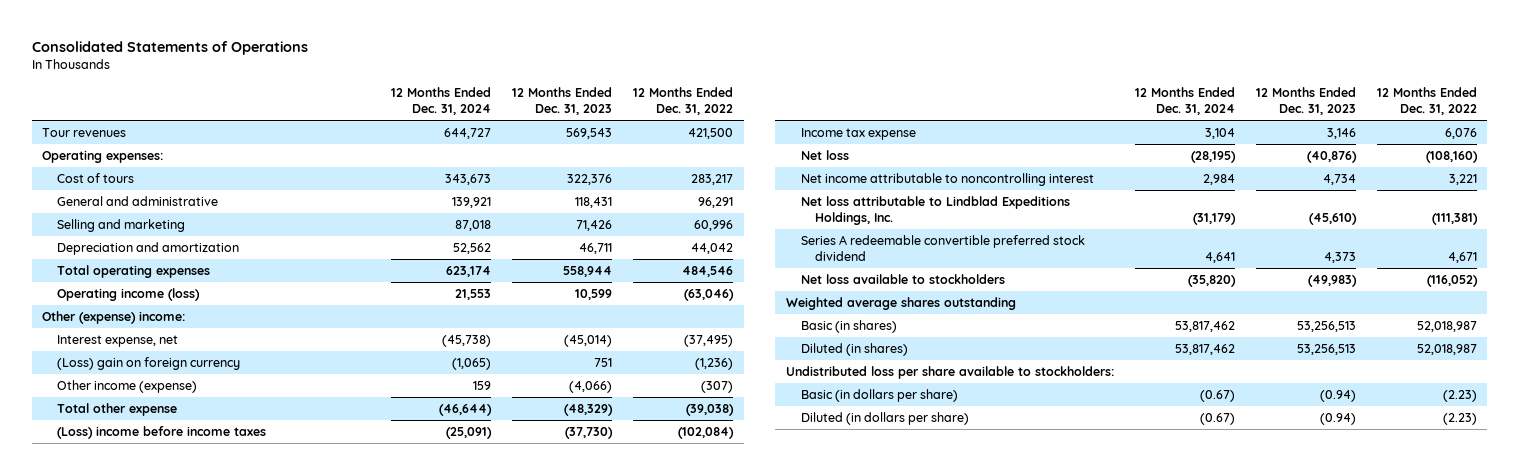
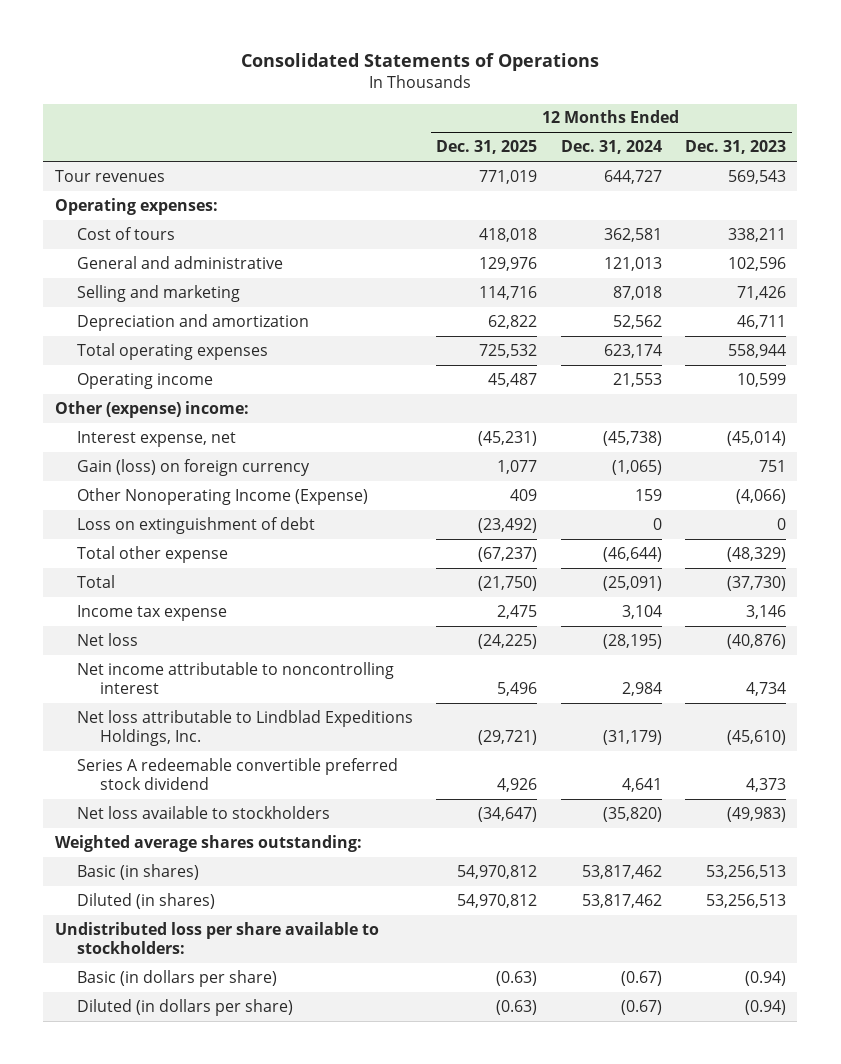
[633,87,734,116] 12 Months Ended Dec. 31, 2022 -> none
none -> [436,140,538,155] Dec. 31, 2025
[445,173,492,185] 343,673 -> [603,227,662,242] 362,581
[567,173,613,185] 322,376 -> [727,227,786,242] 338,211
[452,196,492,208] 139,921 -> [603,256,662,271] 121,013
[575,196,613,208] 118,431 -> [727,256,786,271] 102,596
[57,287,201,301] Operating income (loss) -> [77,372,214,389] Operating income
[57,356,241,370] (Loss) gain on foreign currency -> [77,458,311,476] Gain (loss) on foreign currency
[57,379,198,393] Other income (expense) -> [77,487,369,505] Other Nonoperating Income (Expense)
none -> [77,516,316,534] Loss on extinguishment of debt
[57,425,267,439] (Loss) income before income taxes -> [77,574,116,588] Total
[785,296,1016,310] Weighted average shares outstanding -> [54,834,362,852] Weighted average shares outstanding:

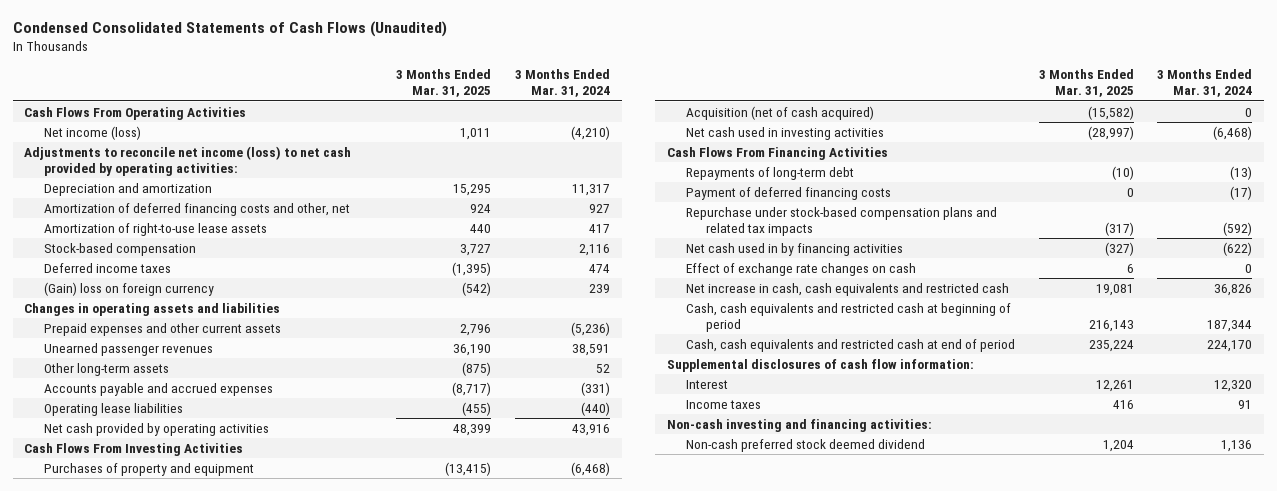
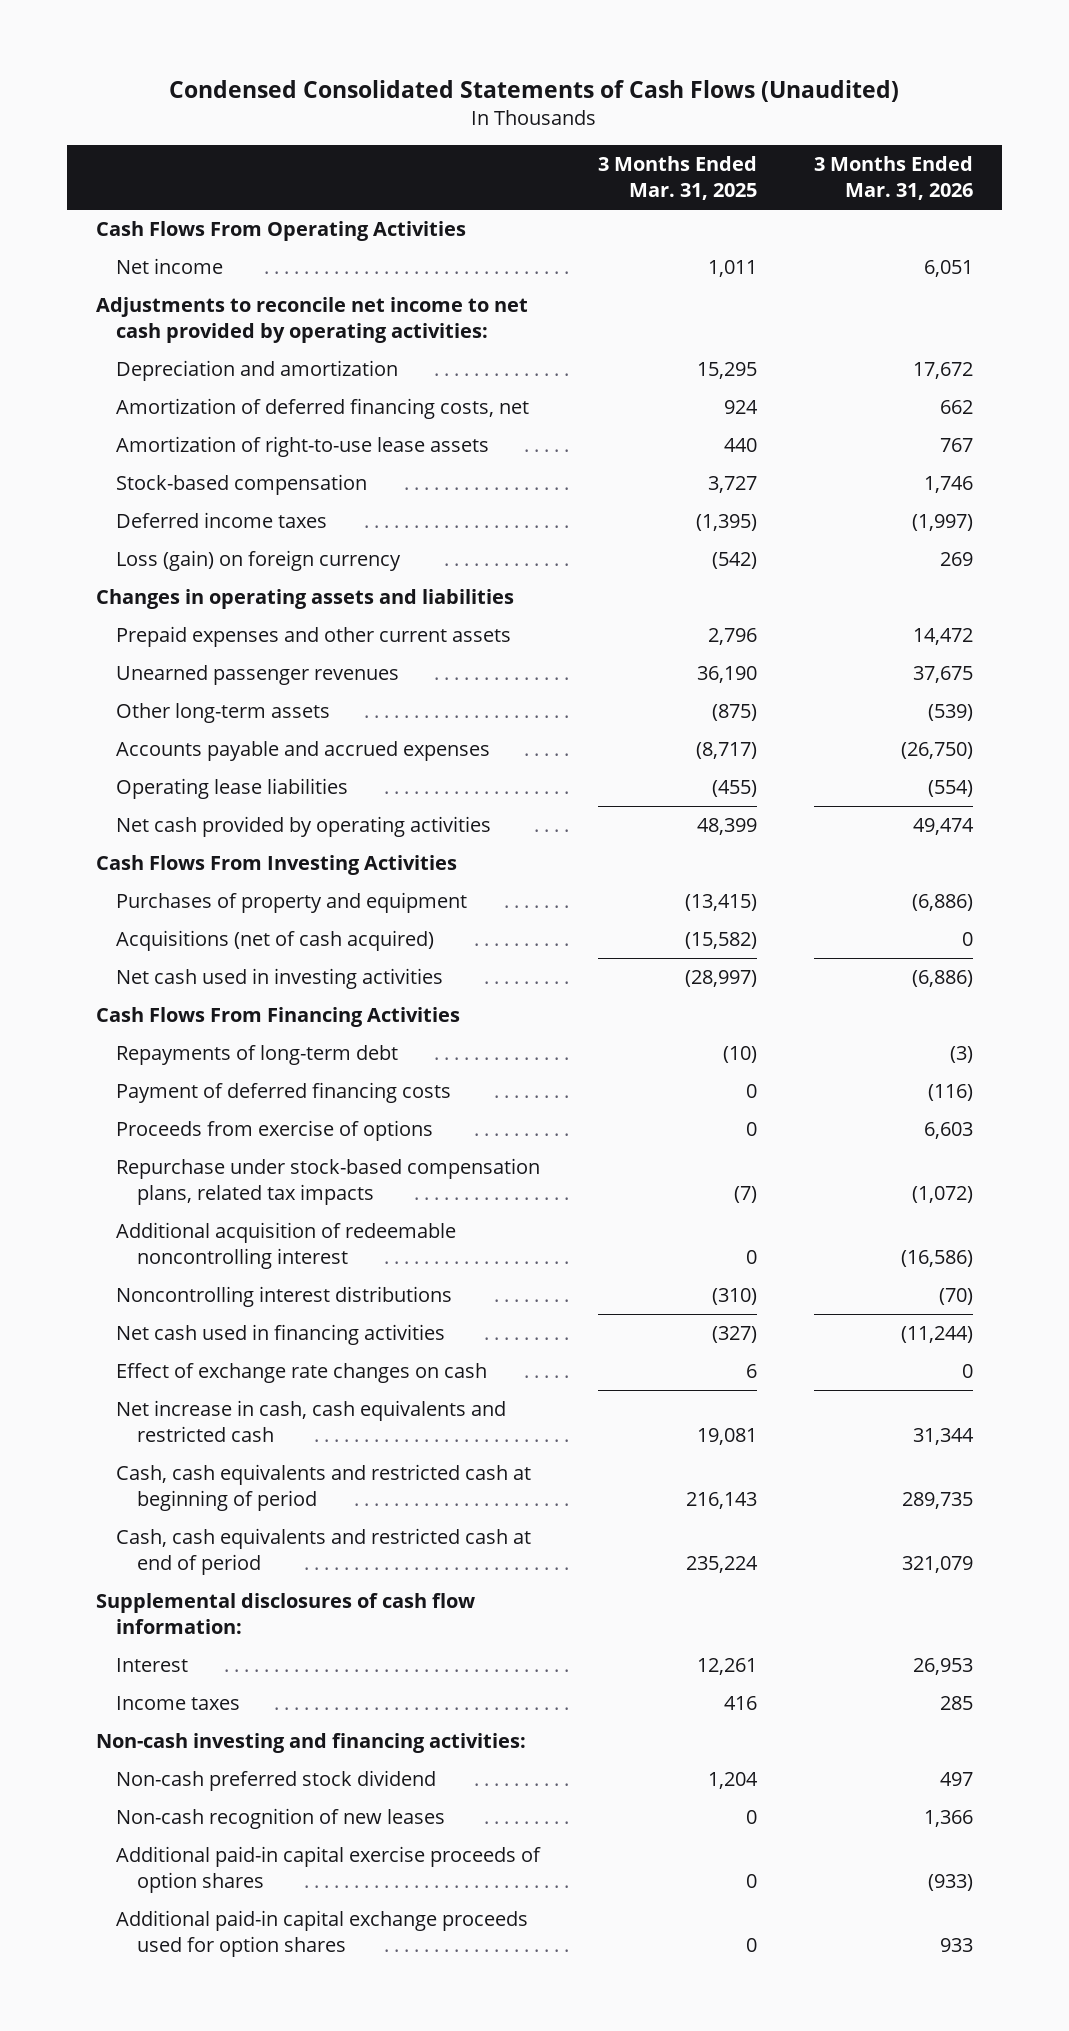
[514,69,610,98] 3 Months Ended Mar. 31, 2024 -> none
none -> [814,156,974,201] 3 Months Ended Mar. 31, 2026
[43,125,141,140] Net income (loss) -> [116,258,224,275] Net income
[24,145,352,177] Adjustments to reconcile net income (loss) to net cash provided by operating activities: -> [95,297,528,344] Adjustments to reconcile net income to net cash provided by operating activities:
[43,202,350,216] Amortization of deferred financing costs and other, net -> [116,398,530,420] Amortization of deferred financing costs, net
[43,281,214,296] (Gain) loss on foreign currency -> [116,550,402,572] Loss (gain) on foreign currency
[686,105,875,120] Acquisition (net of cash acquired) -> [116,930,435,952] Acquisitions (net of cash acquired)
none -> [116,1120,434,1142] Proceeds from exercise of options
[686,206,998,237] Repurchase under stock-based compensation plans and related tax impacts -> [116,1158,541,1206] Repurchase under stock-based compensation plans, related tax impacts
[1104,222,1134,237] (317) -> [733,1186,757,1204] (7)
none -> [116,1222,457,1270] Additional acquisition of redeemable noncontrolling interest
none -> [116,1286,453,1308] Noncontrolling interest distributions
[686,242,904,256] Net cash used in by financing activities -> [116,1324,446,1346] Net cash used in financing activities
[686,438,926,452] Non-cash preferred stock deemed dividend -> [116,1770,437,1792] Non-cash preferred stock dividend
none -> [116,1808,446,1830] Non-cash recognition of new leases
none -> [116,1846,542,1894] Additional paid-in capital exercise proceeds of option shares
none -> [116,1910,529,1958] Additional paid-in capital exchange proceeds used for option shares

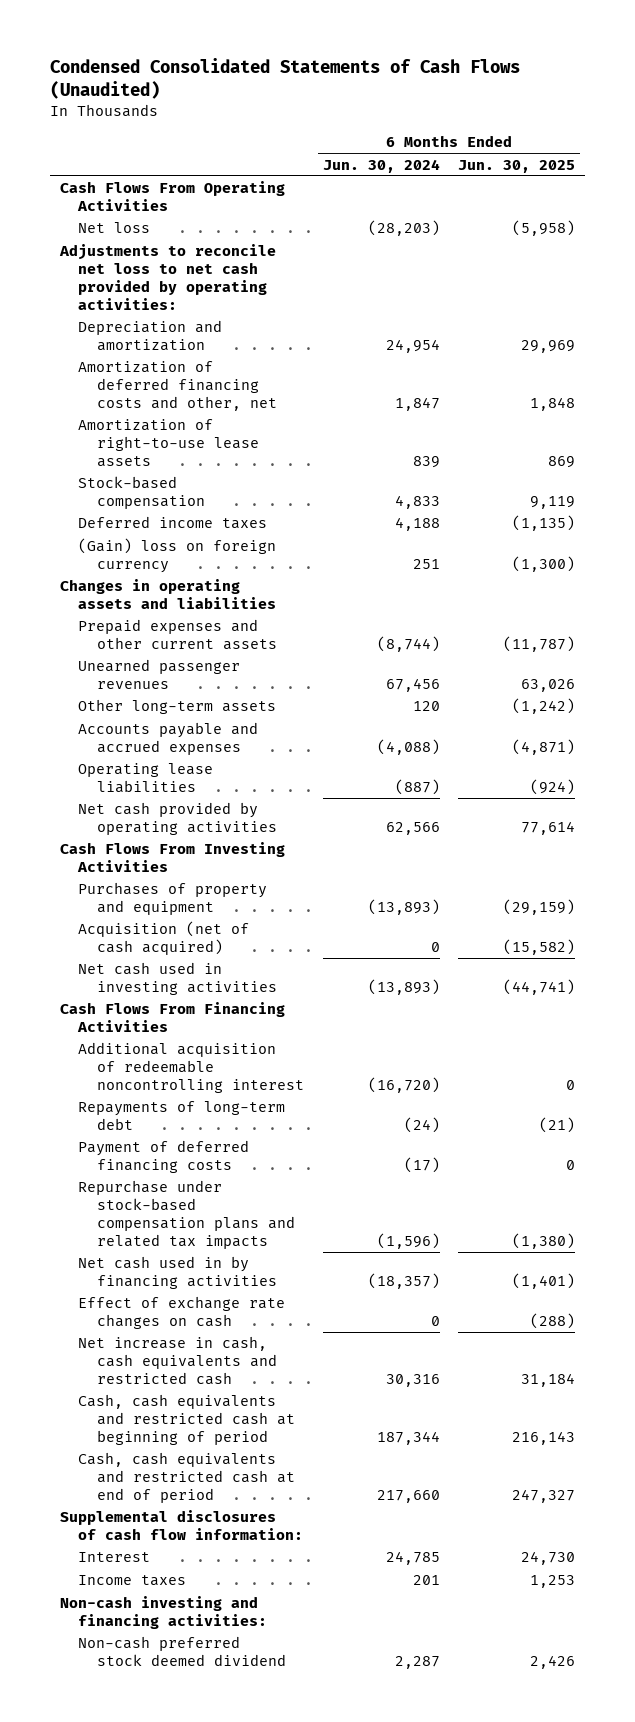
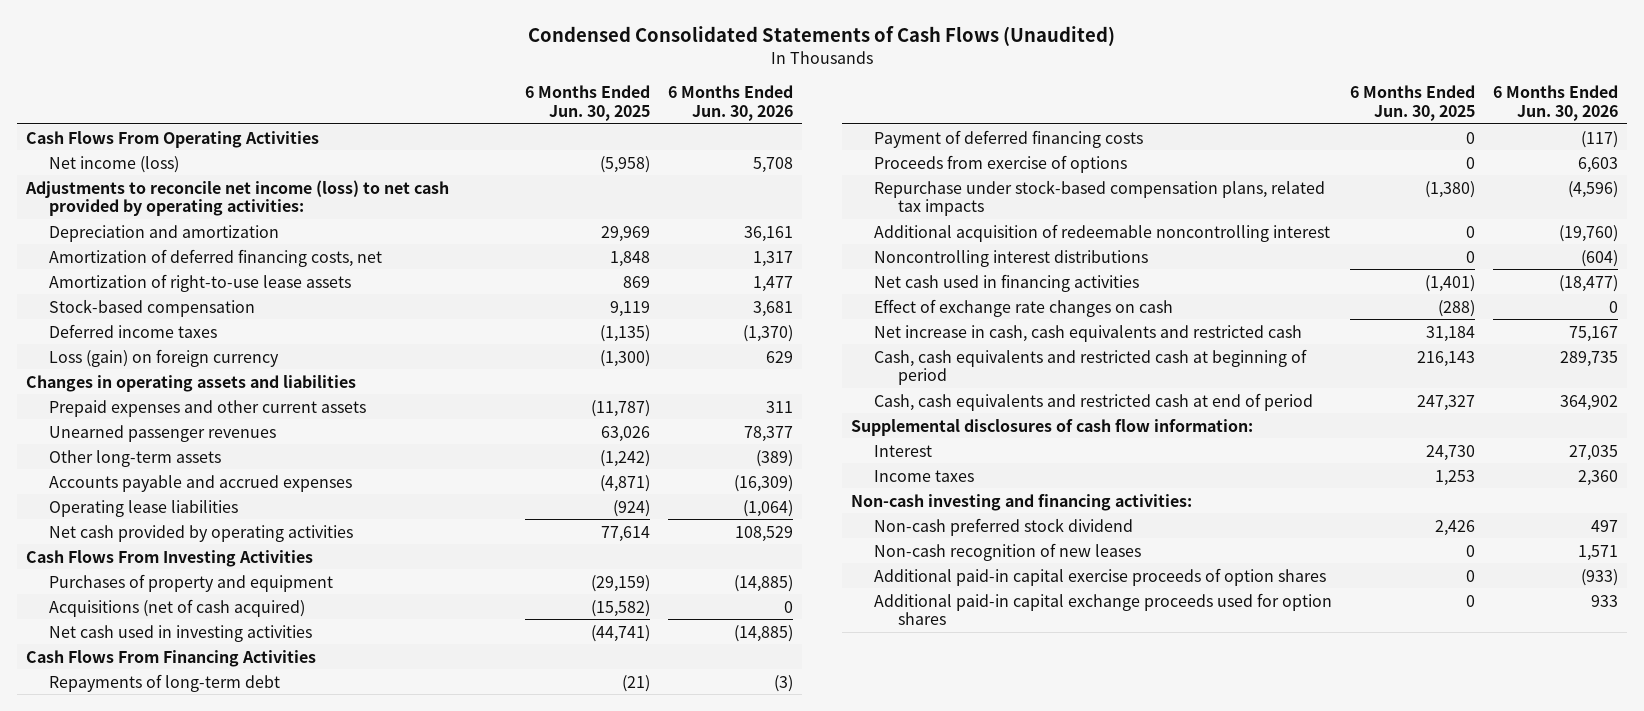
[322,158,440,173] Jun. 30, 2024 -> none
none -> [668,85,794,121] 6 Months Ended Jun. 30, 2026
[78,222,151,234] Net loss -> [49,155,180,173] Net income (loss)
[58,244,276,310] Adjustments to reconcile net loss to net cash provided by operating activities: -> [24,179,449,217] Adjustments to reconcile net income (loss) to net cash provided by operating activities:
[78,361,278,412] Amortization of deferred financing costs and other, net -> [49,248,383,267] Amortization of deferred financing costs, net
[78,538,277,574] (Gain) loss on foreign currency -> [49,348,280,367] Loss (gain) on foreign currency
[78,921,250,956] Acquisition (net of cash acquired) -> [49,598,306,617] Acquisitions (net of cash acquired)
none -> [874,154,1128,173] Proceeds from exercise of options
[78,1180,296,1249] Repurchase under stock-based compensation plans and related tax impacts -> [874,179,1326,217] Repurchase under stock-based compensation plans, related tax impacts
[78,1042,305,1094] Additional acquisition of redeemable noncontrolling interest -> [874,223,1331,242] Additional acquisition of redeemable noncontrolling interest
none -> [874,249,1149,267] Noncontrolling interest distributions
[78,1256,278,1290] Net cash used in by financing activities -> [874,273,1140,292] Net cash used in financing activities
[78,1636,287,1667] Non-cash preferred stock deemed dividend -> [874,517,1134,536] Non-cash preferred stock dividend
none -> [874,542,1142,561] Non-cash recognition of new leases
none -> [874,567,1327,586] Additional paid-in capital exercise proceeds of option shares
none -> [874,592,1333,626] Additional paid-in capital exchange proceeds used for option shares

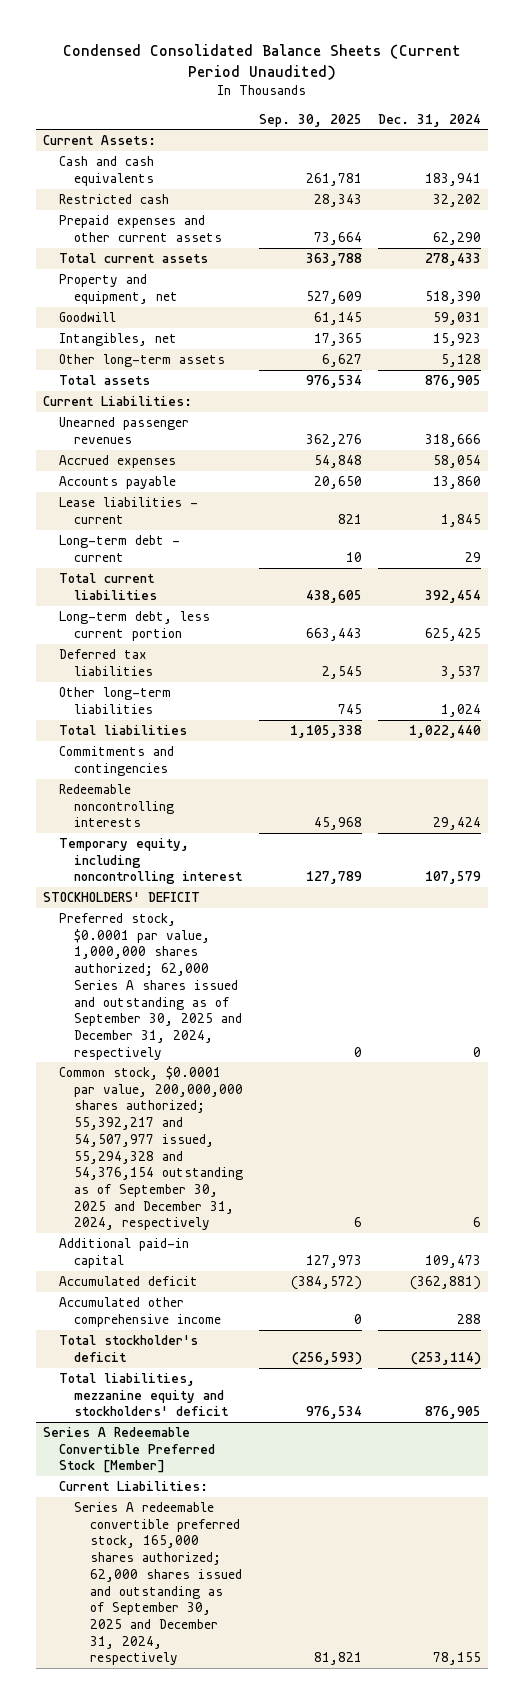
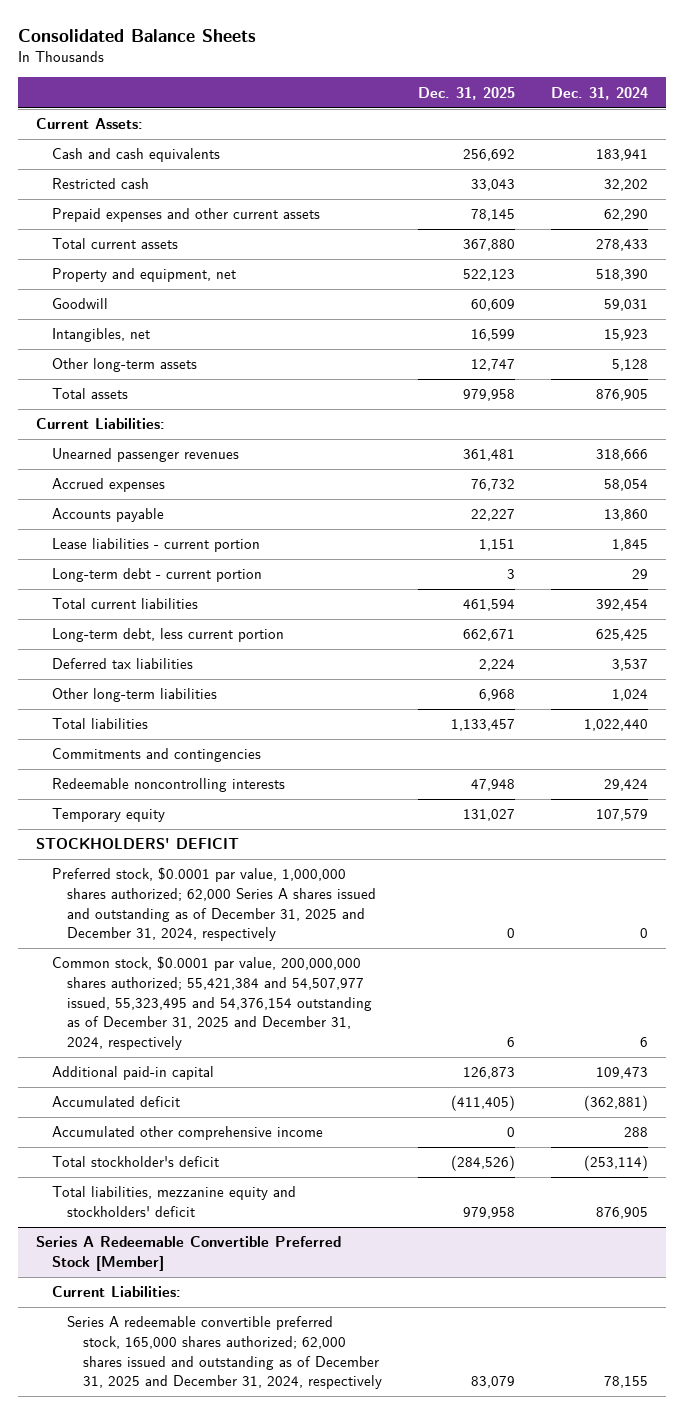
[63,44,462,81] Condensed Consolidated Balance Sheets (Current Period Unaudited) -> [18,28,257,42] Consolidated Balance Sheets
[258,113,362,127] Sep. 30, 2025 -> none
none -> [417,86,515,100] Dec. 31, 2025
[58,497,198,524] Lease liabilities - current -> [51,538,260,553] Lease liabilities - current portion
[58,535,180,562] Long-term debt - current -> [51,568,262,583] Long-term debt - current portion
[58,838,244,885] Temporary equity, including noncontrolling interest -> [51,808,165,823] Temporary equity
[58,913,243,1060] Preferred stock, $0.0001 par value, 1,000,000 shares authorized; 62,000 Series A shares issued and outstanding as of September 30, 2025 and December 31, 2024, respectively -> [51,867,377,942] Preferred stock, $0.0001 par value, 1,000,000 shares authorized; 62,000 Series A shares issued and outstanding as of December 31, 2025 and December 31, 2024, respectively
[58,1066,244,1231] Common stock, $0.0001 par value, 200,000,000 shares authorized; 55,392,217 and 54,507,977 issued, 55,294,328 and 54,376,154 outstanding as of September 30, 2025 and December 31, 2024, respectively -> [51,956,373,1050] Common stock, $0.0001 par value, 200,000,000 shares authorized; 55,421,384 and 54,507,977 issued, 55,323,495 and 54,376,154 outstanding as of December 31, 2025 and December 31, 2024, respectively
[74,1502,242,1666] Series A redeemable convertible preferred stock, 165,000 shares authorized; 62,000 shares issued and outstanding as of September 30, 2025 and December 31, 2024, respectively -> [67,1316,382,1390] Series A redeemable convertible preferred stock, 165,000 shares authorized; 62,000 shares issued and outstanding as of December 31, 2025 and December 31, 2024, respectively

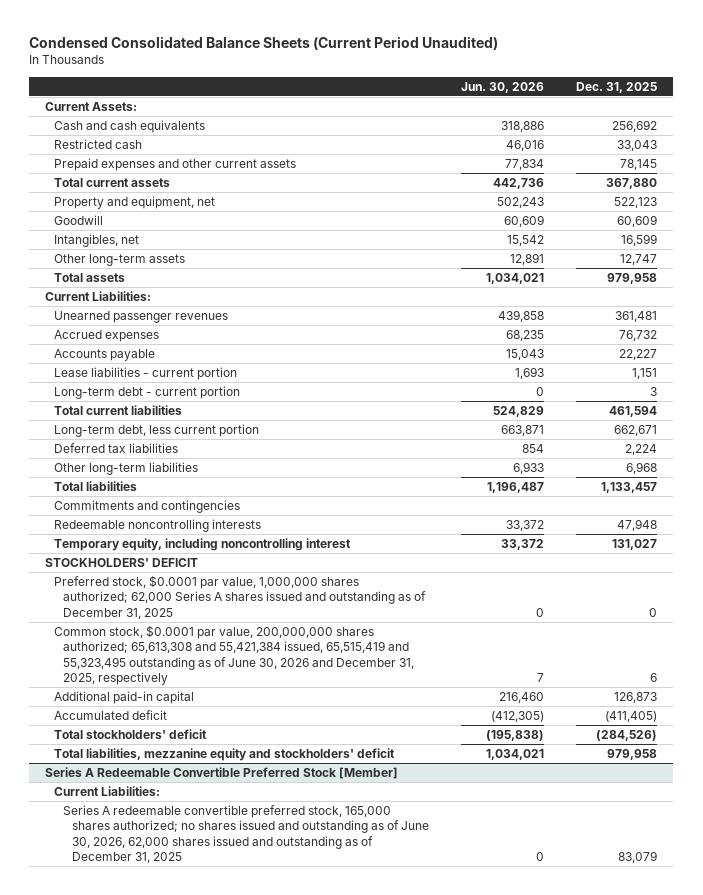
[18,28,257,42] Consolidated Balance Sheets -> [29,36,499,51] Condensed Consolidated Balance Sheets (Current Period Unaudited)
[550,86,648,100] Dec. 31, 2024 -> none
none -> [461,81,545,93] Jun. 30, 2026
[51,808,165,823] Temporary equity -> [54,537,352,551] Temporary equity, including noncontrolling interest
[51,867,377,942] Preferred stock, $0.0001 par value, 1,000,000 shares authorized; 62,000 Series A shares issued and outstanding as of December 31, 2025 and December 31, 2024, respectively -> [54,574,427,619] Preferred stock, $0.0001 par value, 1,000,000 shares authorized; 62,000 Series A shares issued and outstanding as of December 31, 2025
[51,956,373,1050] Common stock, $0.0001 par value, 200,000,000 shares authorized; 55,421,384 and 54,507,977 issued, 55,323,495 and 54,376,154 outstanding as of December 31, 2025 and December 31, 2024, respectively -> [54,624,415,685] Common stock, $0.0001 par value, 200,000,000 shares authorized; 65,613,308 and 55,421,384 issued, 65,515,419 and 55,323,495 outstanding as of June 30, 2026 and December 31, 2025, respectively
[51,1126,323,1141] Accumulated other comprehensive income -> none
[51,1156,219,1168] Total stockholder's deficit -> [54,728,208,739] Total stockholders' deficit
[67,1316,382,1390] Series A redeemable convertible preferred stock, 165,000 shares authorized; 62,000 shares issued and outstanding as of December 31, 2025 and December 31, 2024, respectively -> [63,804,430,863] Series A redeemable convertible preferred stock, 165,000 shares authorized; no shares issued and outstanding as of June 30, 2026, 62,000 shares issued and outstanding as of December 31, 2025

